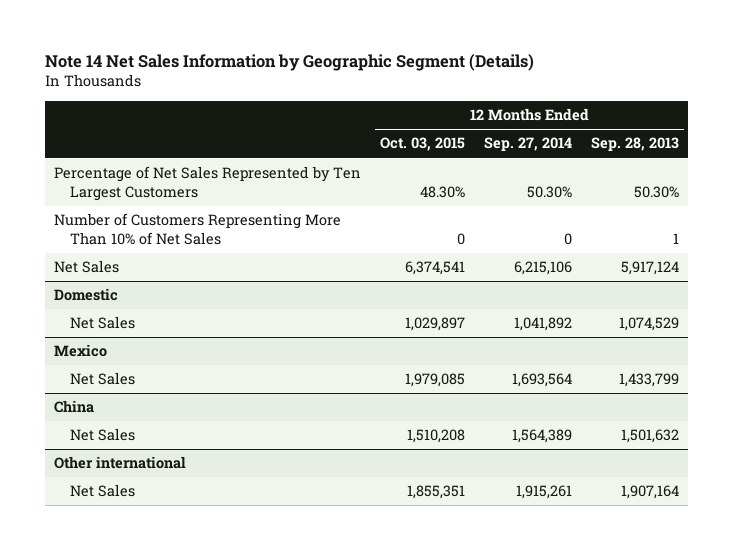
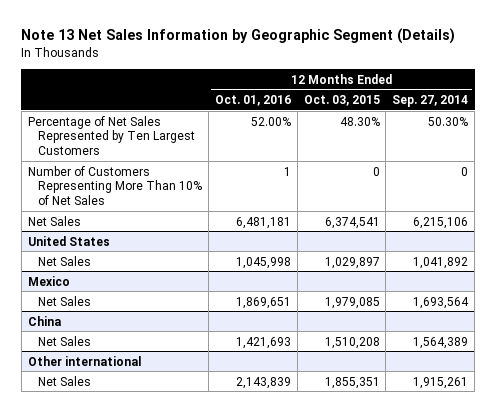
[44,54,534,72] Note 14 Net Sales Information by Geographic Segment (Details) -> [21,28,456,45] Note 13 Net Sales Information by Geographic Segment (Details)
[590,137,679,152] Sep. 28, 2013 -> none
none -> [214,94,291,106] Oct. 01, 2016
[54,288,119,302] Domestic -> [27,235,110,246] United States

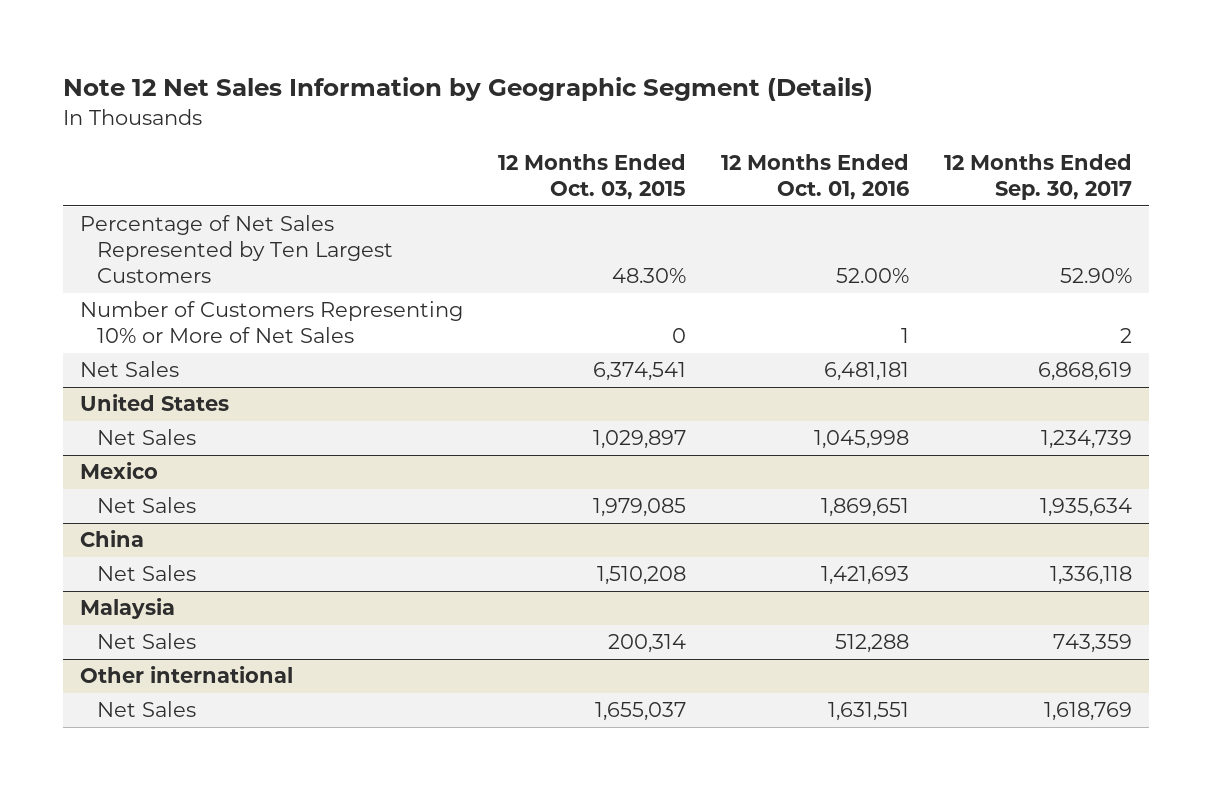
[21,28,456,45] Note 13 Net Sales Information by Geographic Segment (Details) -> [62,76,873,101] Note 12 Net Sales Information by Geographic Segment (Details)
[392,94,469,107] Sep. 27, 2014 -> none
none -> [943,154,1132,201] 12 Months Ended Sep. 30, 2017
[27,165,202,206] Number of Customers Representing More Than 10% of Net Sales -> [80,301,464,344] Number of Customers Representing 10% or More of Net Sales
none -> [80,598,176,620] Malaysia
none -> [96,633,196,650] Net Sales
[235,376,291,389] 2,143,839 -> [828,702,910,722] 1,631,551
[324,376,380,389] 1,855,351 -> [595,702,687,722] 1,655,037

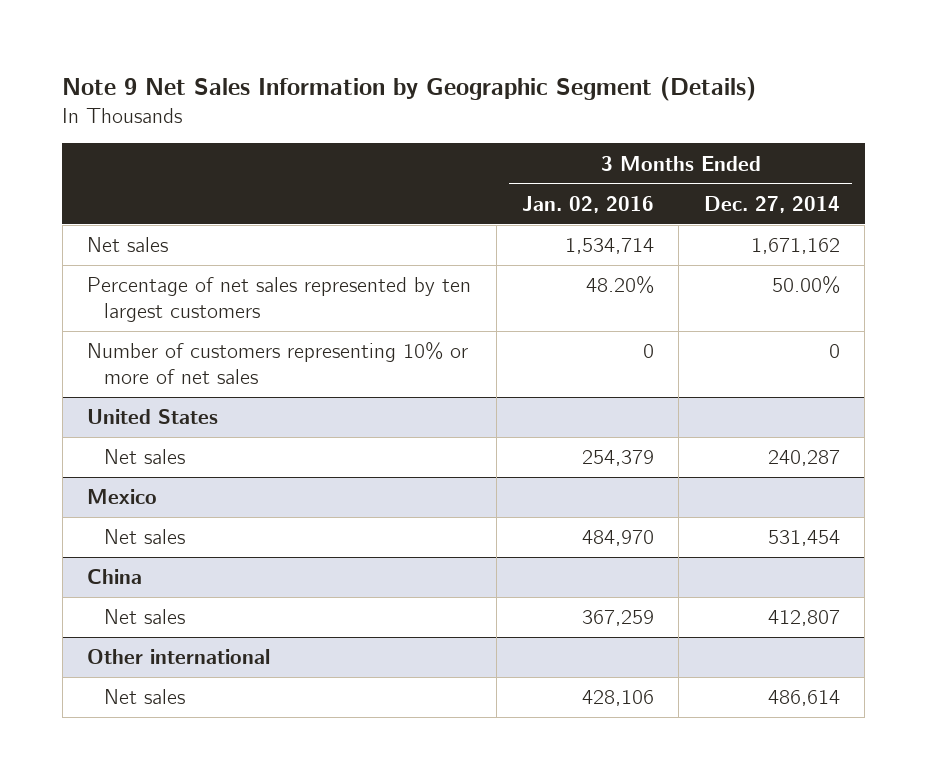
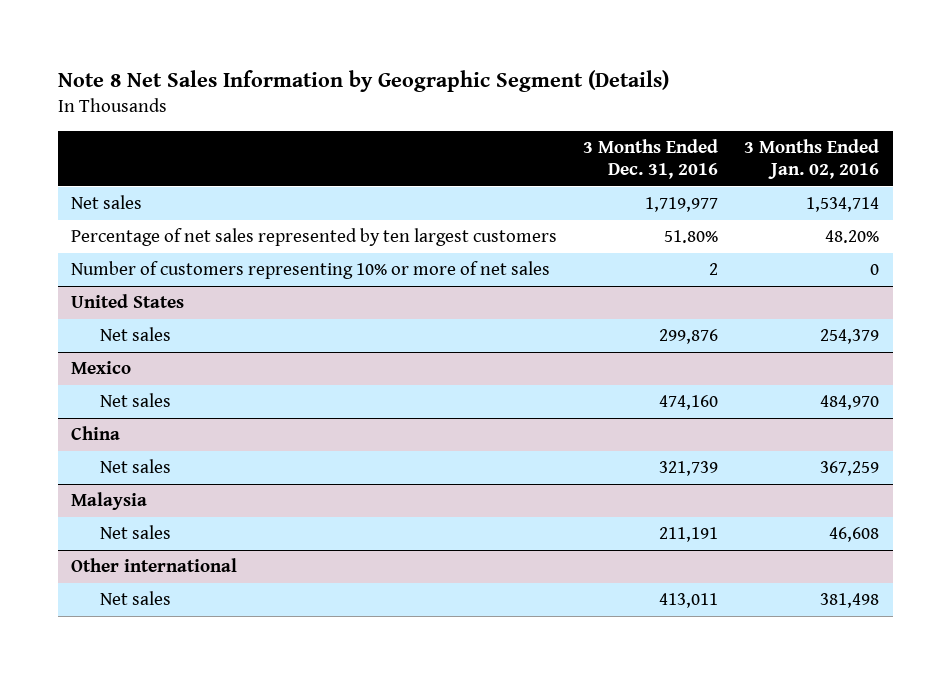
[62,76,757,101] Note 9 Net Sales Information by Geographic Segment (Details) -> [57,69,669,92] Note 8 Net Sales Information by Geographic Segment (Details)
[703,195,840,213] Dec. 27, 2014 -> none
none -> [583,139,719,180] 3 Months Ended Dec. 31, 2016
none -> [70,492,147,511] Malaysia
none -> [100,525,172,540] Net sales
[581,690,654,707] 428,106 -> [820,593,880,609] 381,498

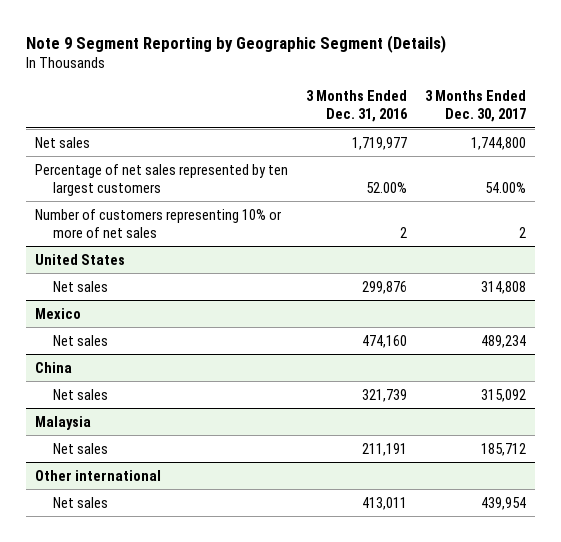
[57,69,669,92] Note 8 Net Sales Information by Geographic Segment (Details) -> [26,34,447,53] Note 9 Segment Reporting by Geographic Segment (Details)
[744,139,880,180] 3 Months Ended Jan. 02, 2016 -> none
none -> [424,90,526,123] 3 Months Ended Dec. 30, 2017
[664,230,719,244] 51.80% -> [366,181,408,193] 52.00%

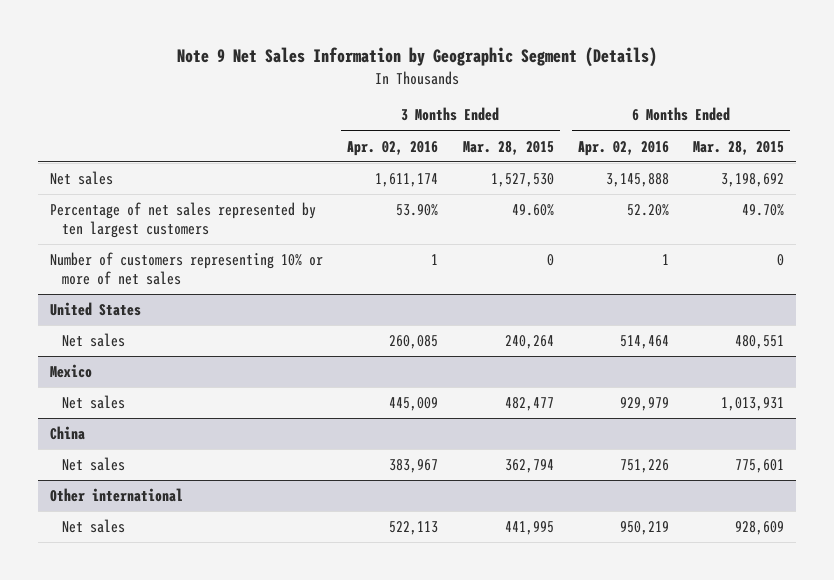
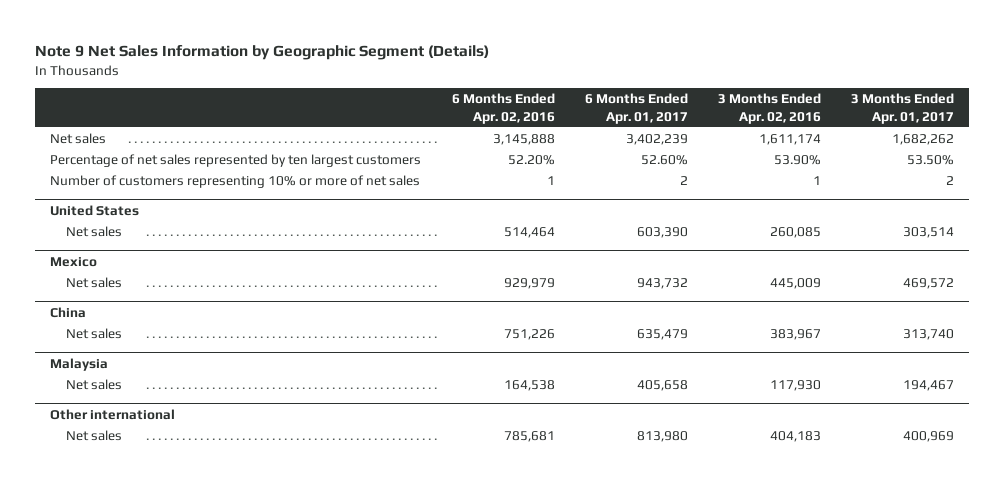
[462,140,554,155] Mar. 28, 2015 -> none
[693,140,785,155] Mar. 28, 2015 -> none
none -> [584,93,688,124] 6 Months Ended Apr. 01, 2017
none -> [850,93,954,124] 3 Months Ended Apr. 01, 2017
none -> [50,357,109,371] Malaysia
none -> [66,378,123,390] Net sales
[389,521,439,536] 522,113 -> [769,430,821,442] 404,183
[619,521,669,536] 950,219 -> [503,430,555,442] 785,681

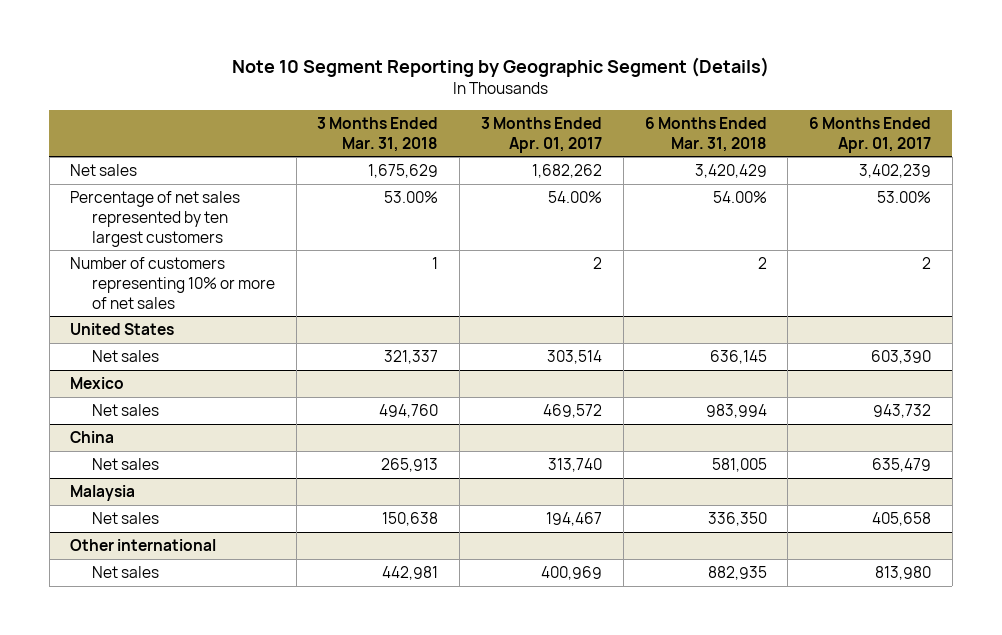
[35,45,490,61] Note 9 Net Sales Information by Geographic Segment (Details) -> [231,57,769,78] Note 10 Segment Reporting by Geographic Segment (Details)
[451,93,555,124] 6 Months Ended Apr. 02, 2016 -> none
[717,93,821,124] 3 Months Ended Apr. 02, 2016 -> none
none -> [317,116,439,152] 3 Months Ended Mar. 31, 2018
none -> [644,116,767,152] 6 Months Ended Mar. 31, 2018
[640,154,688,165] 52.60% -> [877,191,932,204] 53.00%
[906,154,954,165] 53.50% -> [547,191,602,204] 54.00%

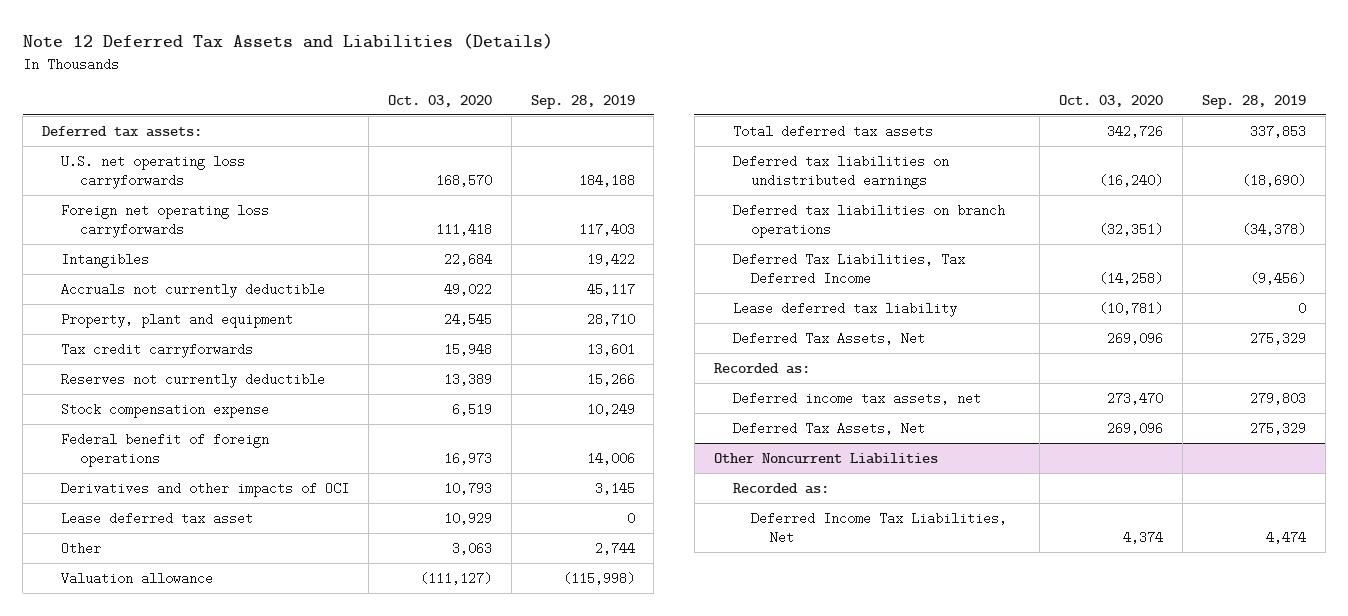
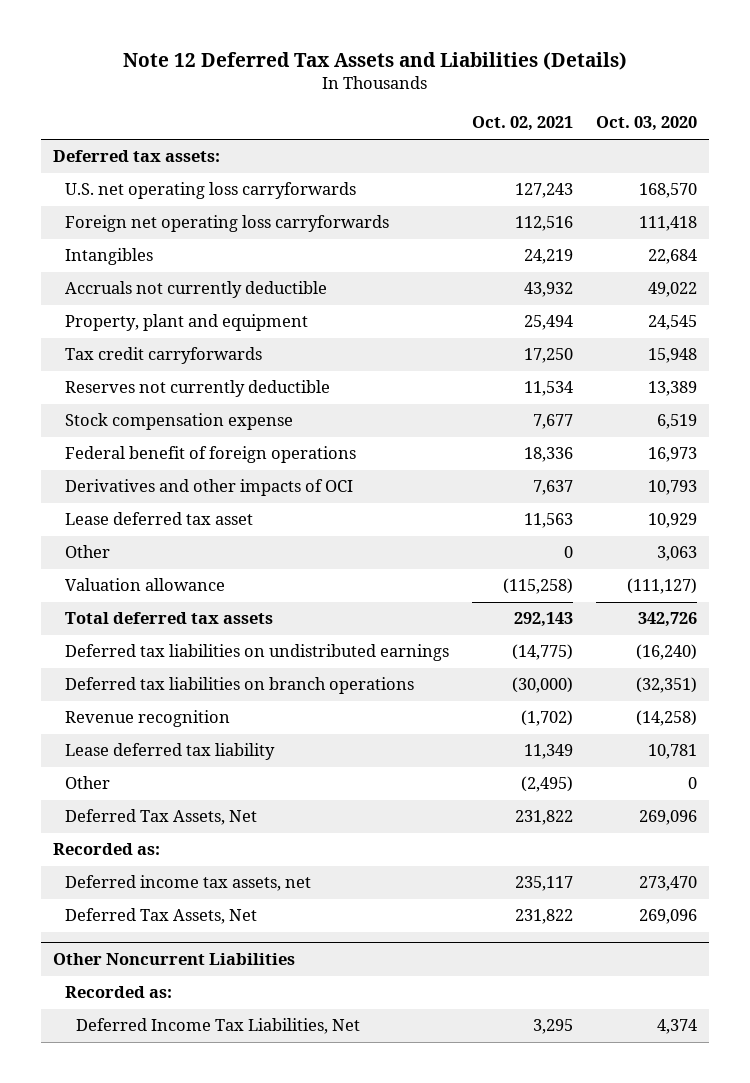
[530,94,635,109] Sep. 28, 2019 -> none
none -> [471,116,573,132] Oct. 02, 2021
[732,252,965,286] Deferred Tax Liabilities, Tax Deferred Income -> [64,710,230,728] Revenue recognition
[1099,301,1164,315] (10,781) -> [648,744,698,760] 10,781
none -> [64,776,110,790] Other

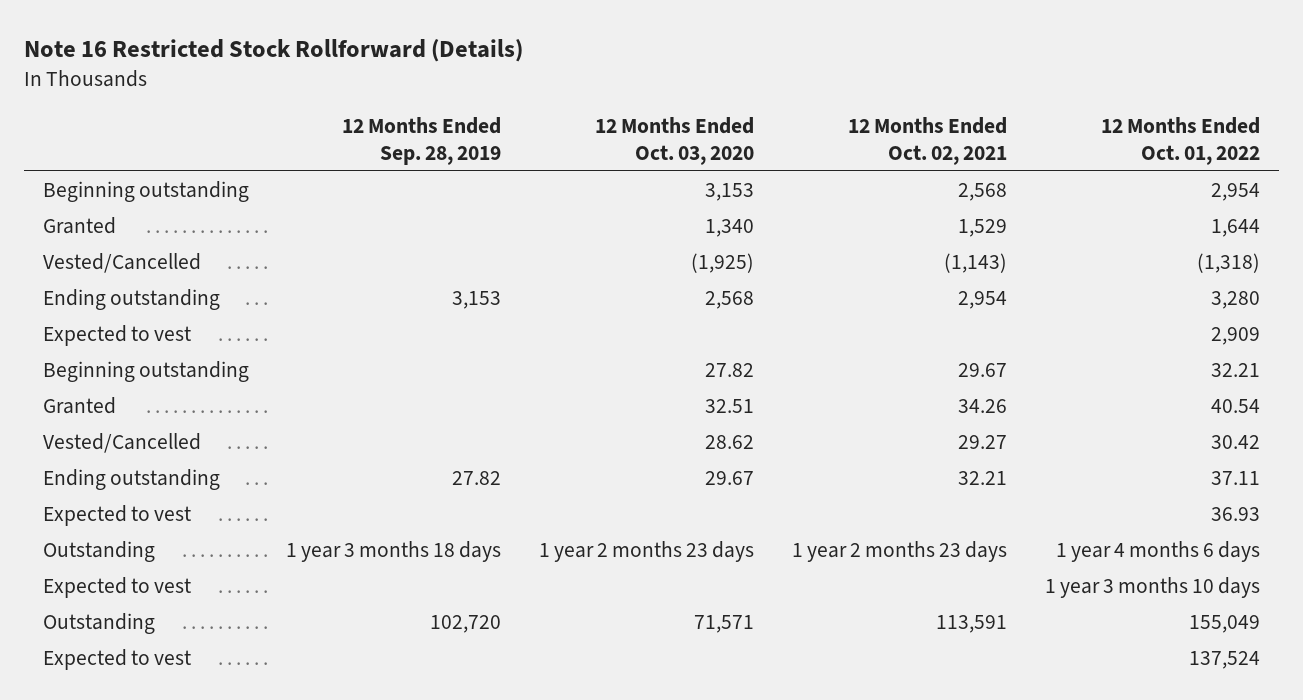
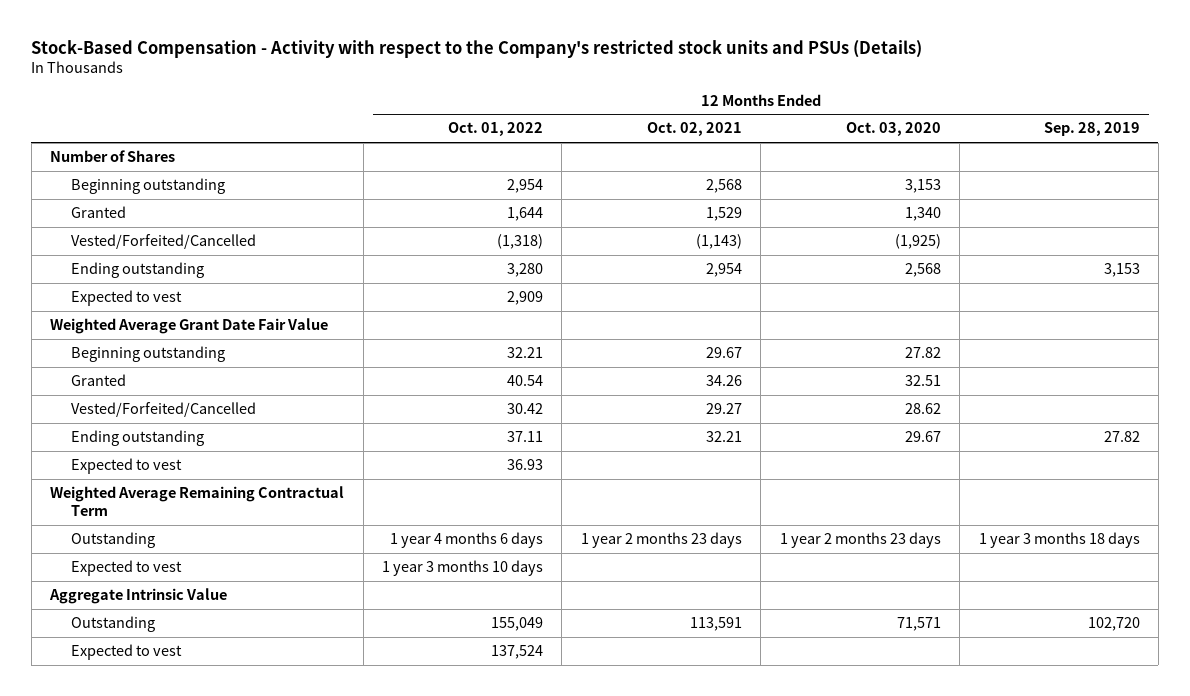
[23,39,523,63] Note 16 Restricted Stock Rollforward (Details) -> [31,39,923,58] Stock-Based Compensation - Activity with respect to the Company's restricted stock units and PSUs (Details)
none -> [50,149,176,162] Number of Shares
[42,253,201,274] Vested/Cancelled -> [71,233,257,249] Vested/Forfeited/Cancelled
none -> [50,317,329,334] Weighted Average Grant Date Fair Value
[42,433,201,454] Vested/Cancelled -> [71,401,257,417] Vested/Forfeited/Cancelled
none -> [50,485,345,517] Weighted Average Remaining Contractual Term
none -> [49,587,228,604] Aggregate Intrinsic Value

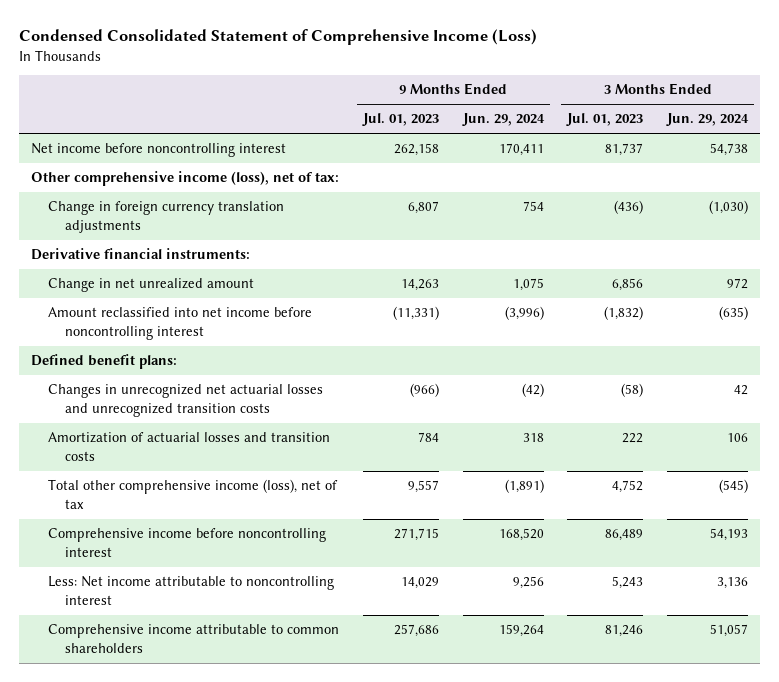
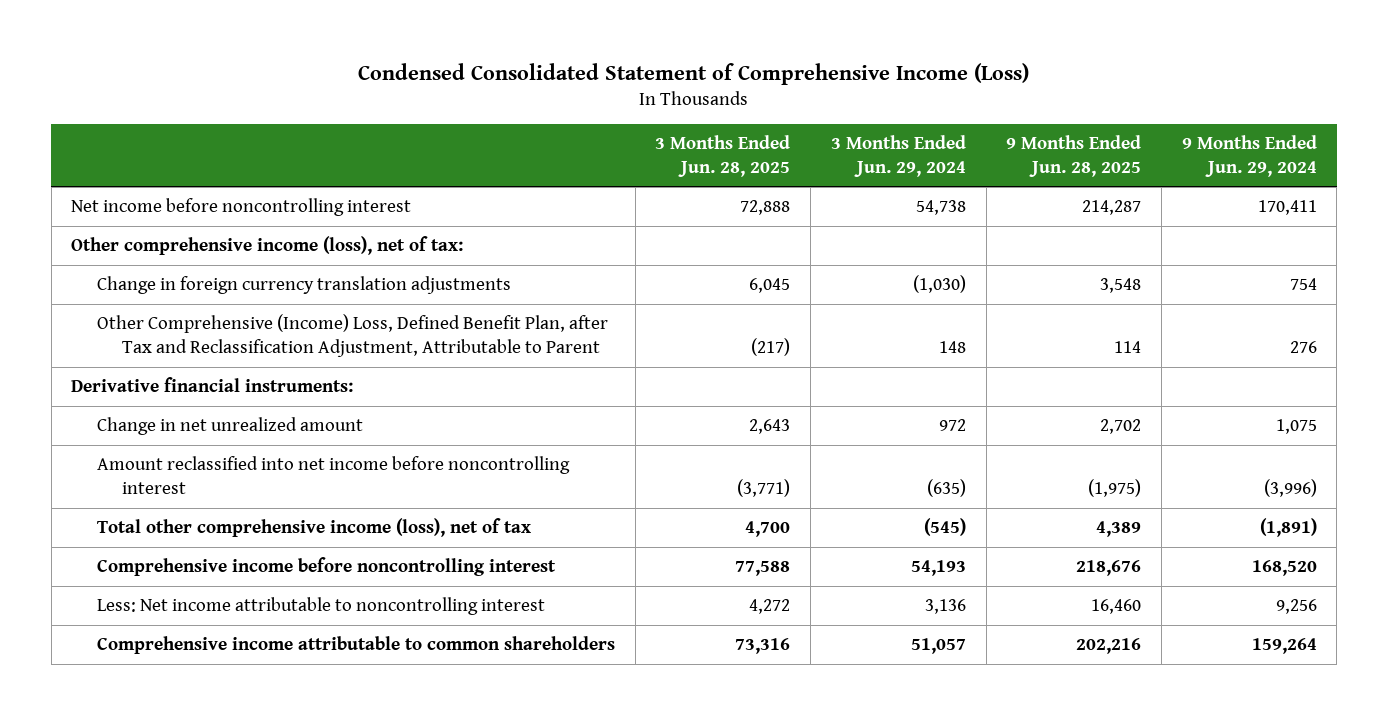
[361,113,439,127] Jul. 01, 2023 -> none
[566,113,644,127] Jul. 01, 2023 -> none
none -> [655,134,791,177] 3 Months Ended Jun. 28, 2025
none -> [1006,134,1142,177] 9 Months Ended Jun. 28, 2025
none -> [96,314,608,358] Other Comprehensive (Income) Loss, Defined Benefit Plan, after Tax and Reclassification Adjustment, Attributable to Parent
[30,354,177,370] Defined benefit plans: -> none
[48,384,324,417] Changes in unrecognized net actuarial losses and unrecognized transition costs -> none
[48,432,331,461] Amortization of actuarial losses and transition costs -> none

